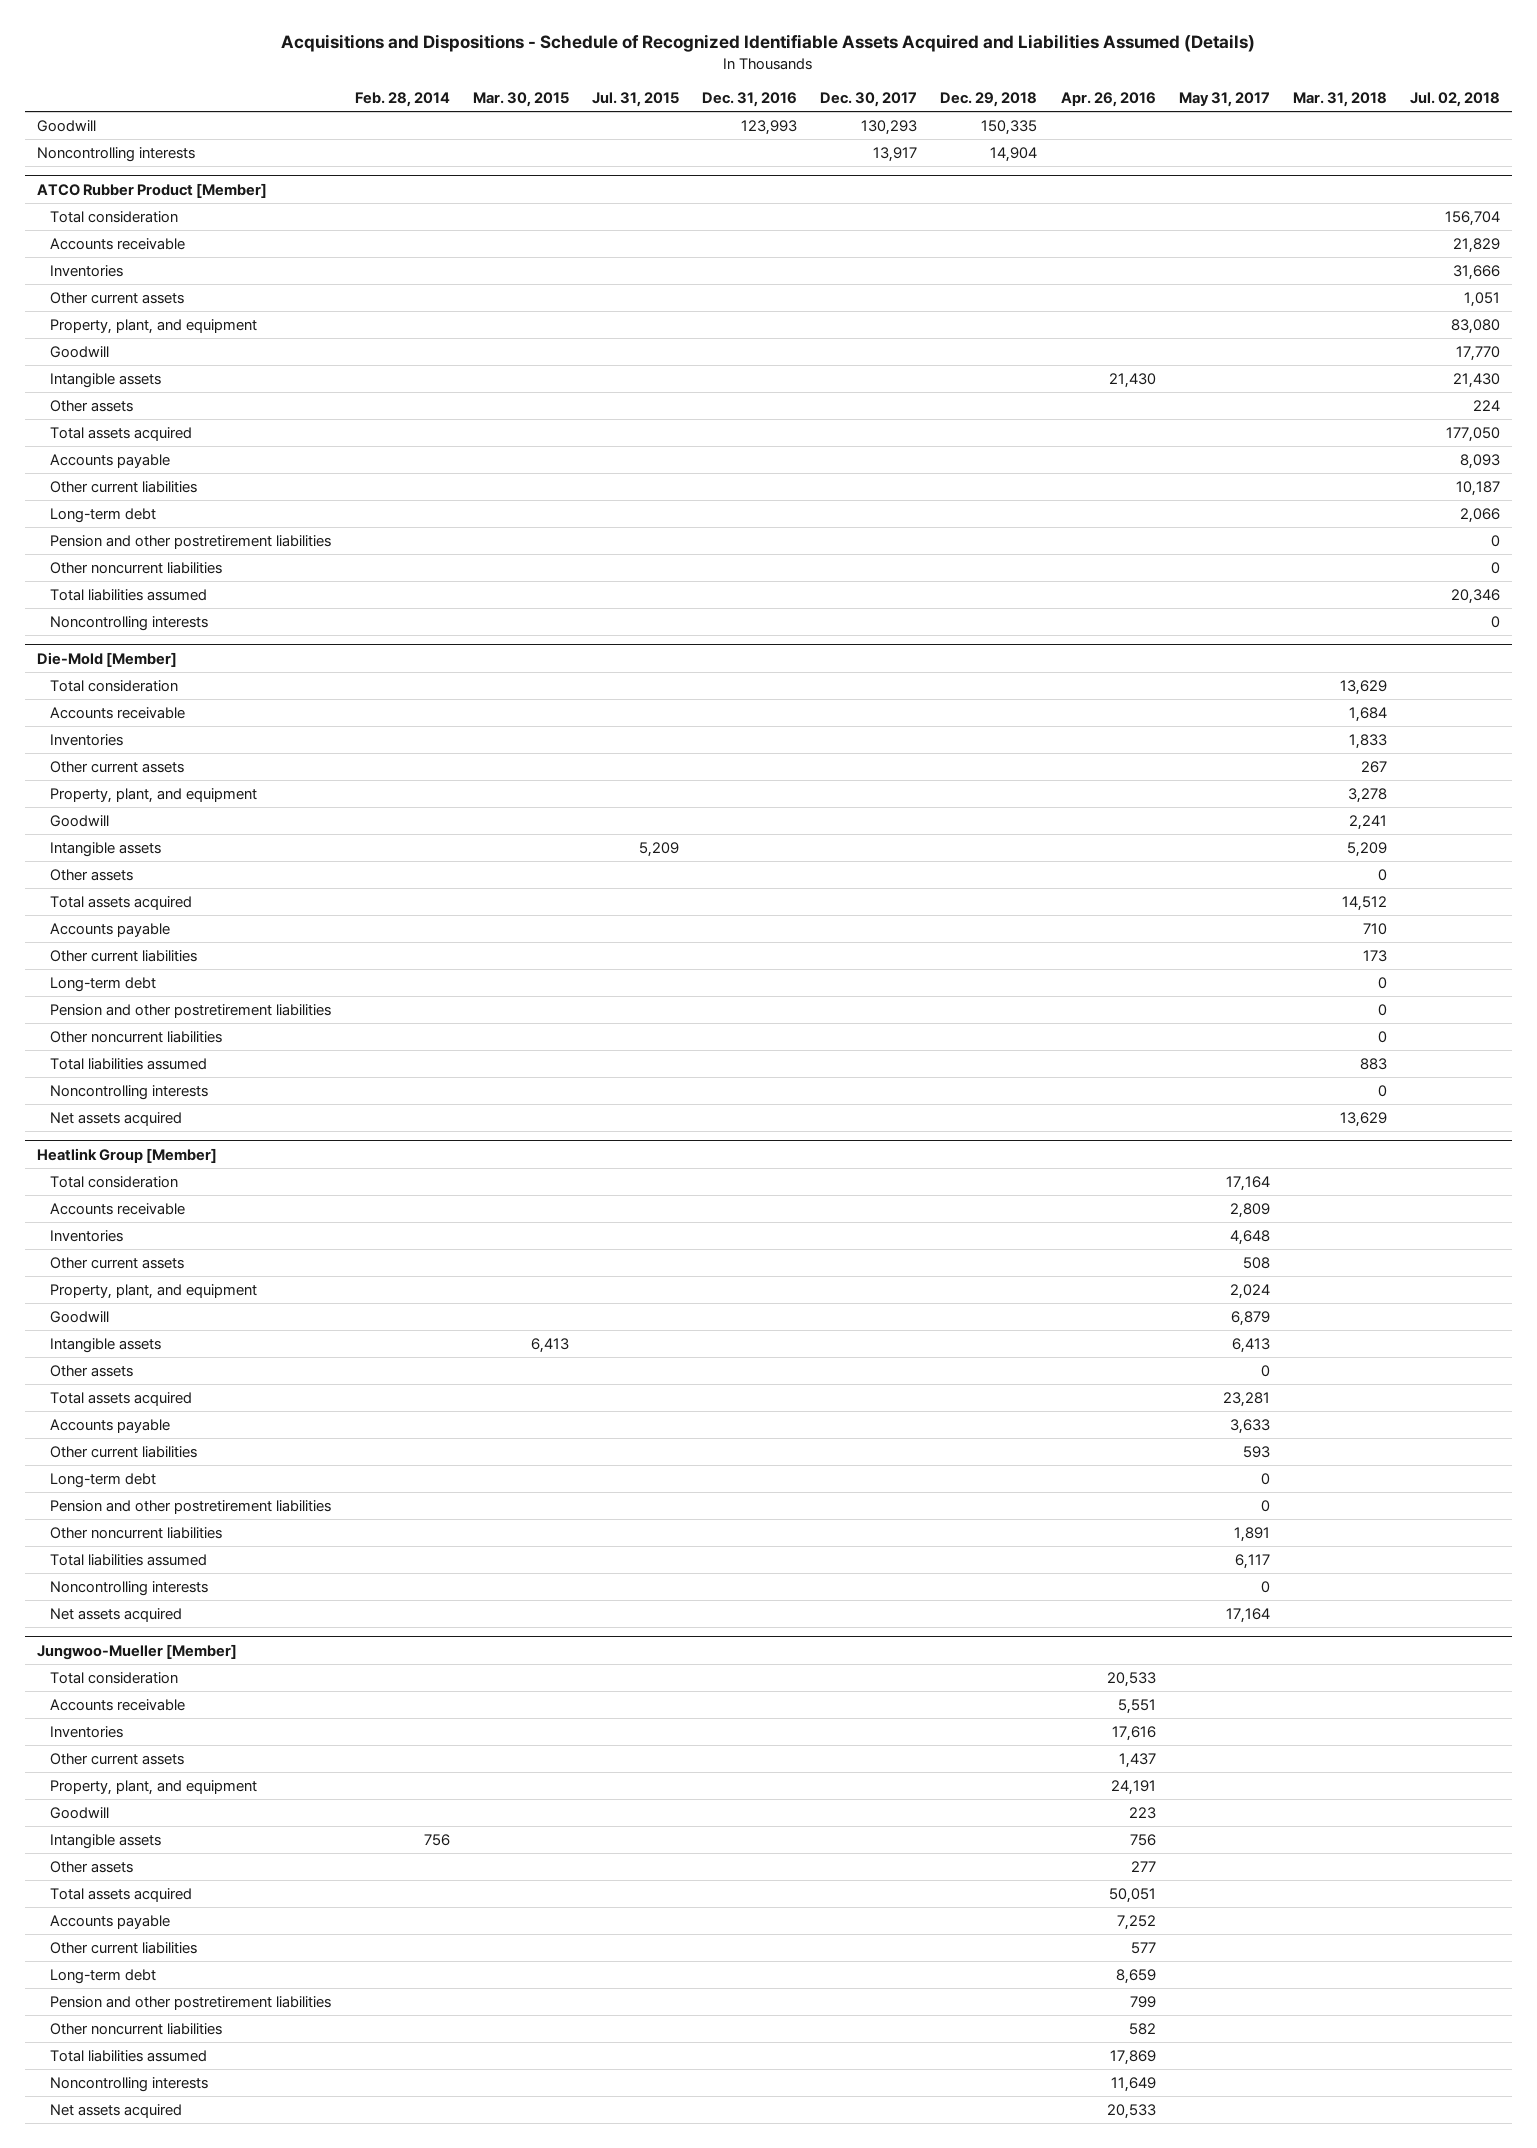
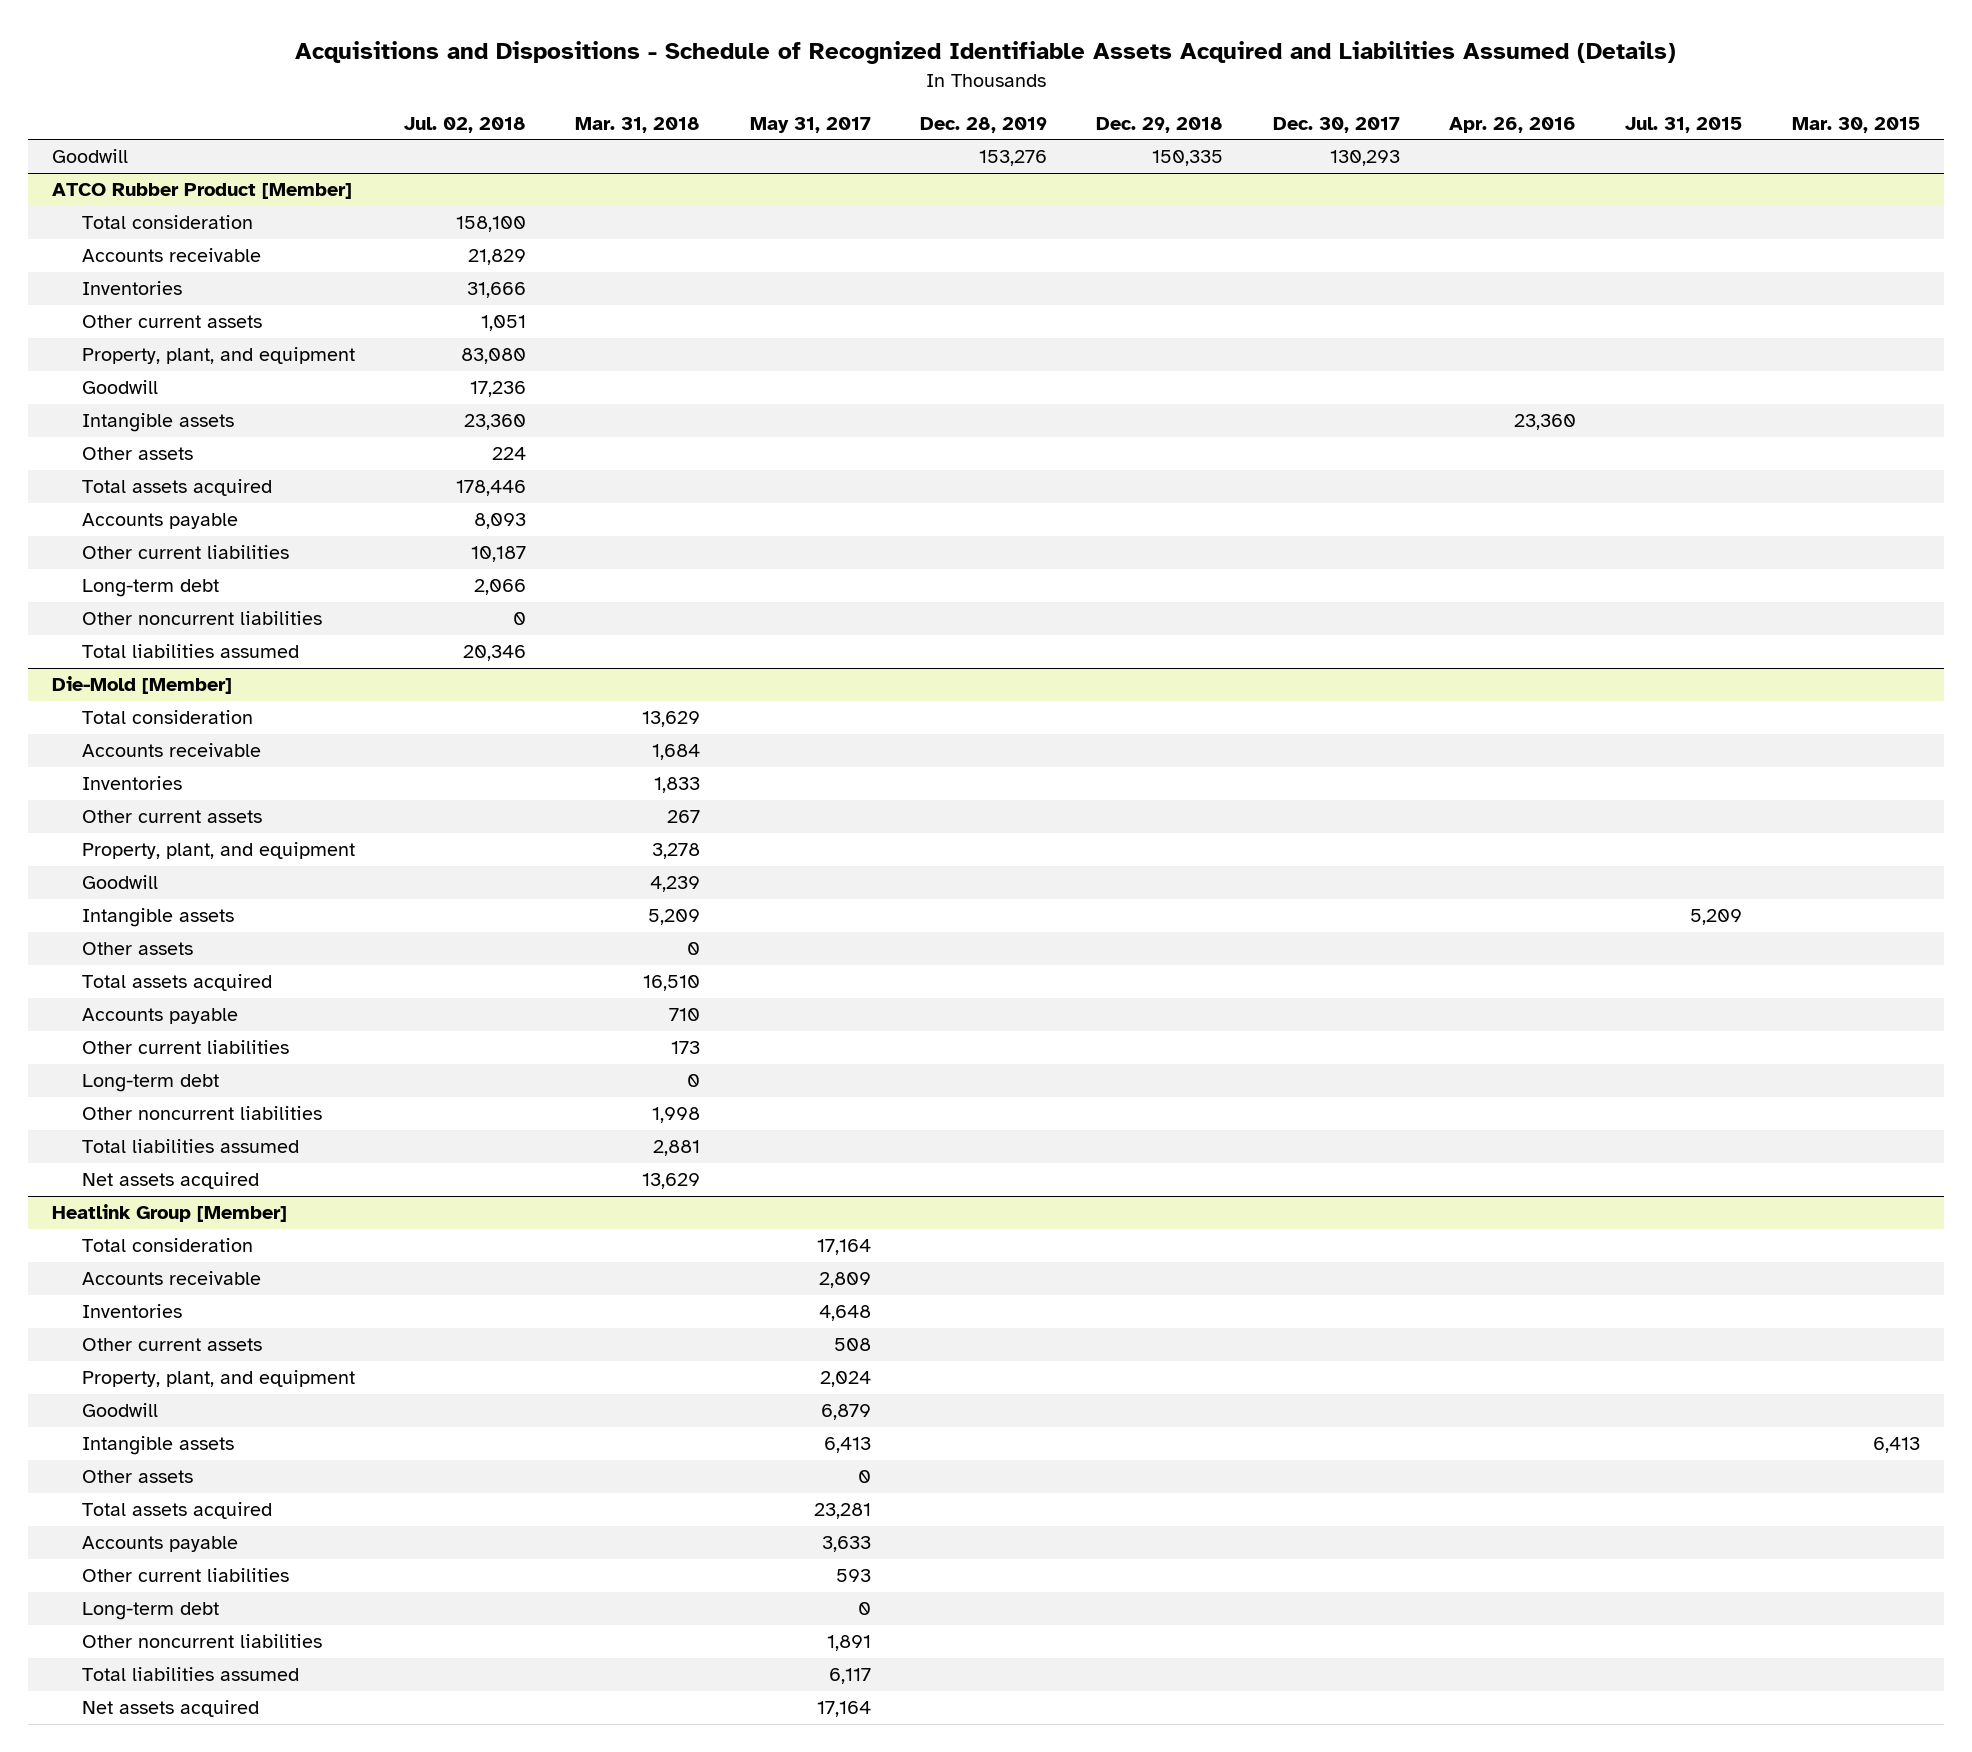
[354,91,450,107] Feb. 28, 2014 -> none
[702,91,798,107] Dec. 31, 2016 -> none
none -> [920,116,1048,133] Dec. 28, 2019
[36,147,195,163] Noncontrolling interests -> none
[1445,211,1501,227] 156,704 -> [456,216,527,233] 158,100
[1456,346,1501,362] 17,770 -> [470,381,527,398] 17,236
[1108,373,1156,389] 21,430 -> [1514,414,1577,431] 23,360
[1453,373,1501,389] 21,430 -> [464,414,527,431] 23,360
[1446,427,1501,443] 177,050 -> [456,480,527,497] 178,446
[50,535,332,550] Pension and other postretirement liabilities -> none
[50,616,209,632] Noncontrolling interests -> none
[1348,815,1387,831] 2,241 -> [650,876,701,893] 4,239
[1341,896,1387,912] 14,512 -> [643,975,701,992] 16,510
[50,1004,332,1019] Pension and other postretirement liabilities -> none
[50,1085,209,1101] Noncontrolling interests -> none
[1377,1031,1387,1044] 0 -> [652,1107,701,1124] 1,998
[1359,1058,1387,1071] 883 -> [653,1140,701,1157] 2,881
[50,1500,332,1515] Pension and other postretirement liabilities -> none
[50,1581,209,1597] Noncontrolling interests -> none
[36,1643,237,1660] Jungwoo-Mueller [Member] -> none
[50,1672,179,1685] Total consideration -> none
[50,1699,186,1712] Accounts receivable -> none
[50,1726,124,1739] Inventories -> none
[50,1753,185,1766] Other current assets -> none
[50,1780,258,1796] Property, plant, and equipment -> none
[50,1807,110,1820] Goodwill -> none
[50,1834,162,1850] Intangible assets -> none
[50,1861,134,1874] Other assets -> none
[50,1888,193,1903] Total assets acquired -> none
[50,1915,171,1930] Accounts payable -> none
[50,1942,198,1955] Other current liabilities -> none
[50,1969,157,1985] Long-term debt -> none
[50,1996,332,2011] Pension and other postretirement liabilities -> none
[50,2023,223,2036] Other noncurrent liabilities -> none
[50,2050,208,2063] Total liabilities assumed -> none
[50,2077,209,2093] Noncontrolling interests -> none
[50,2104,183,2119] Net assets acquired -> none

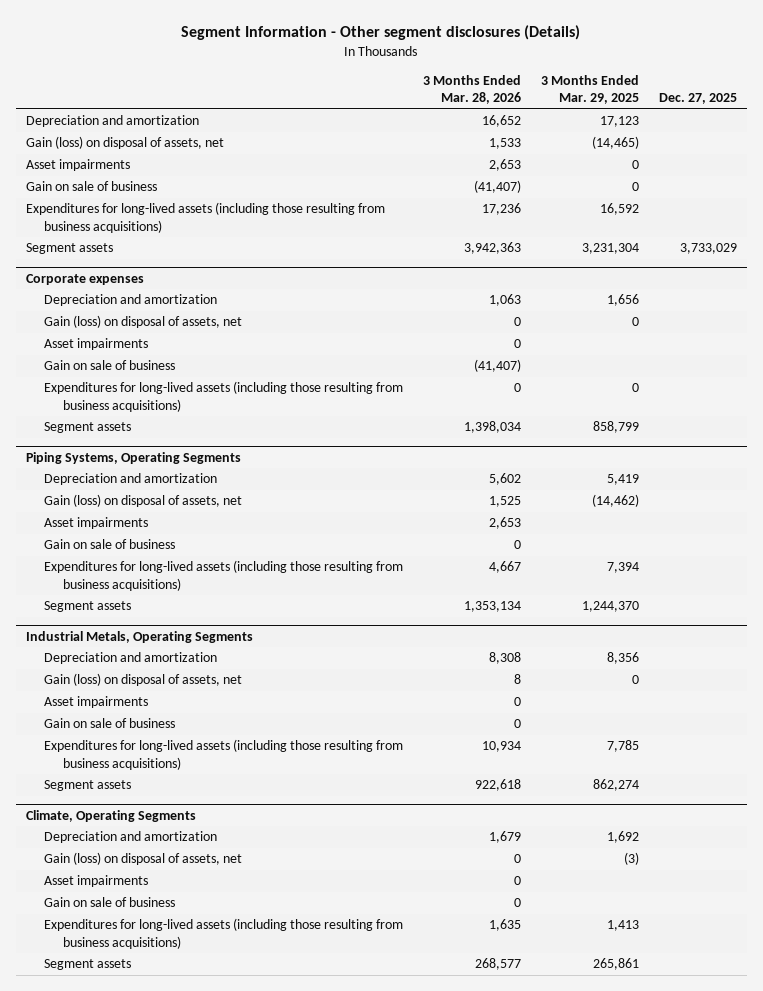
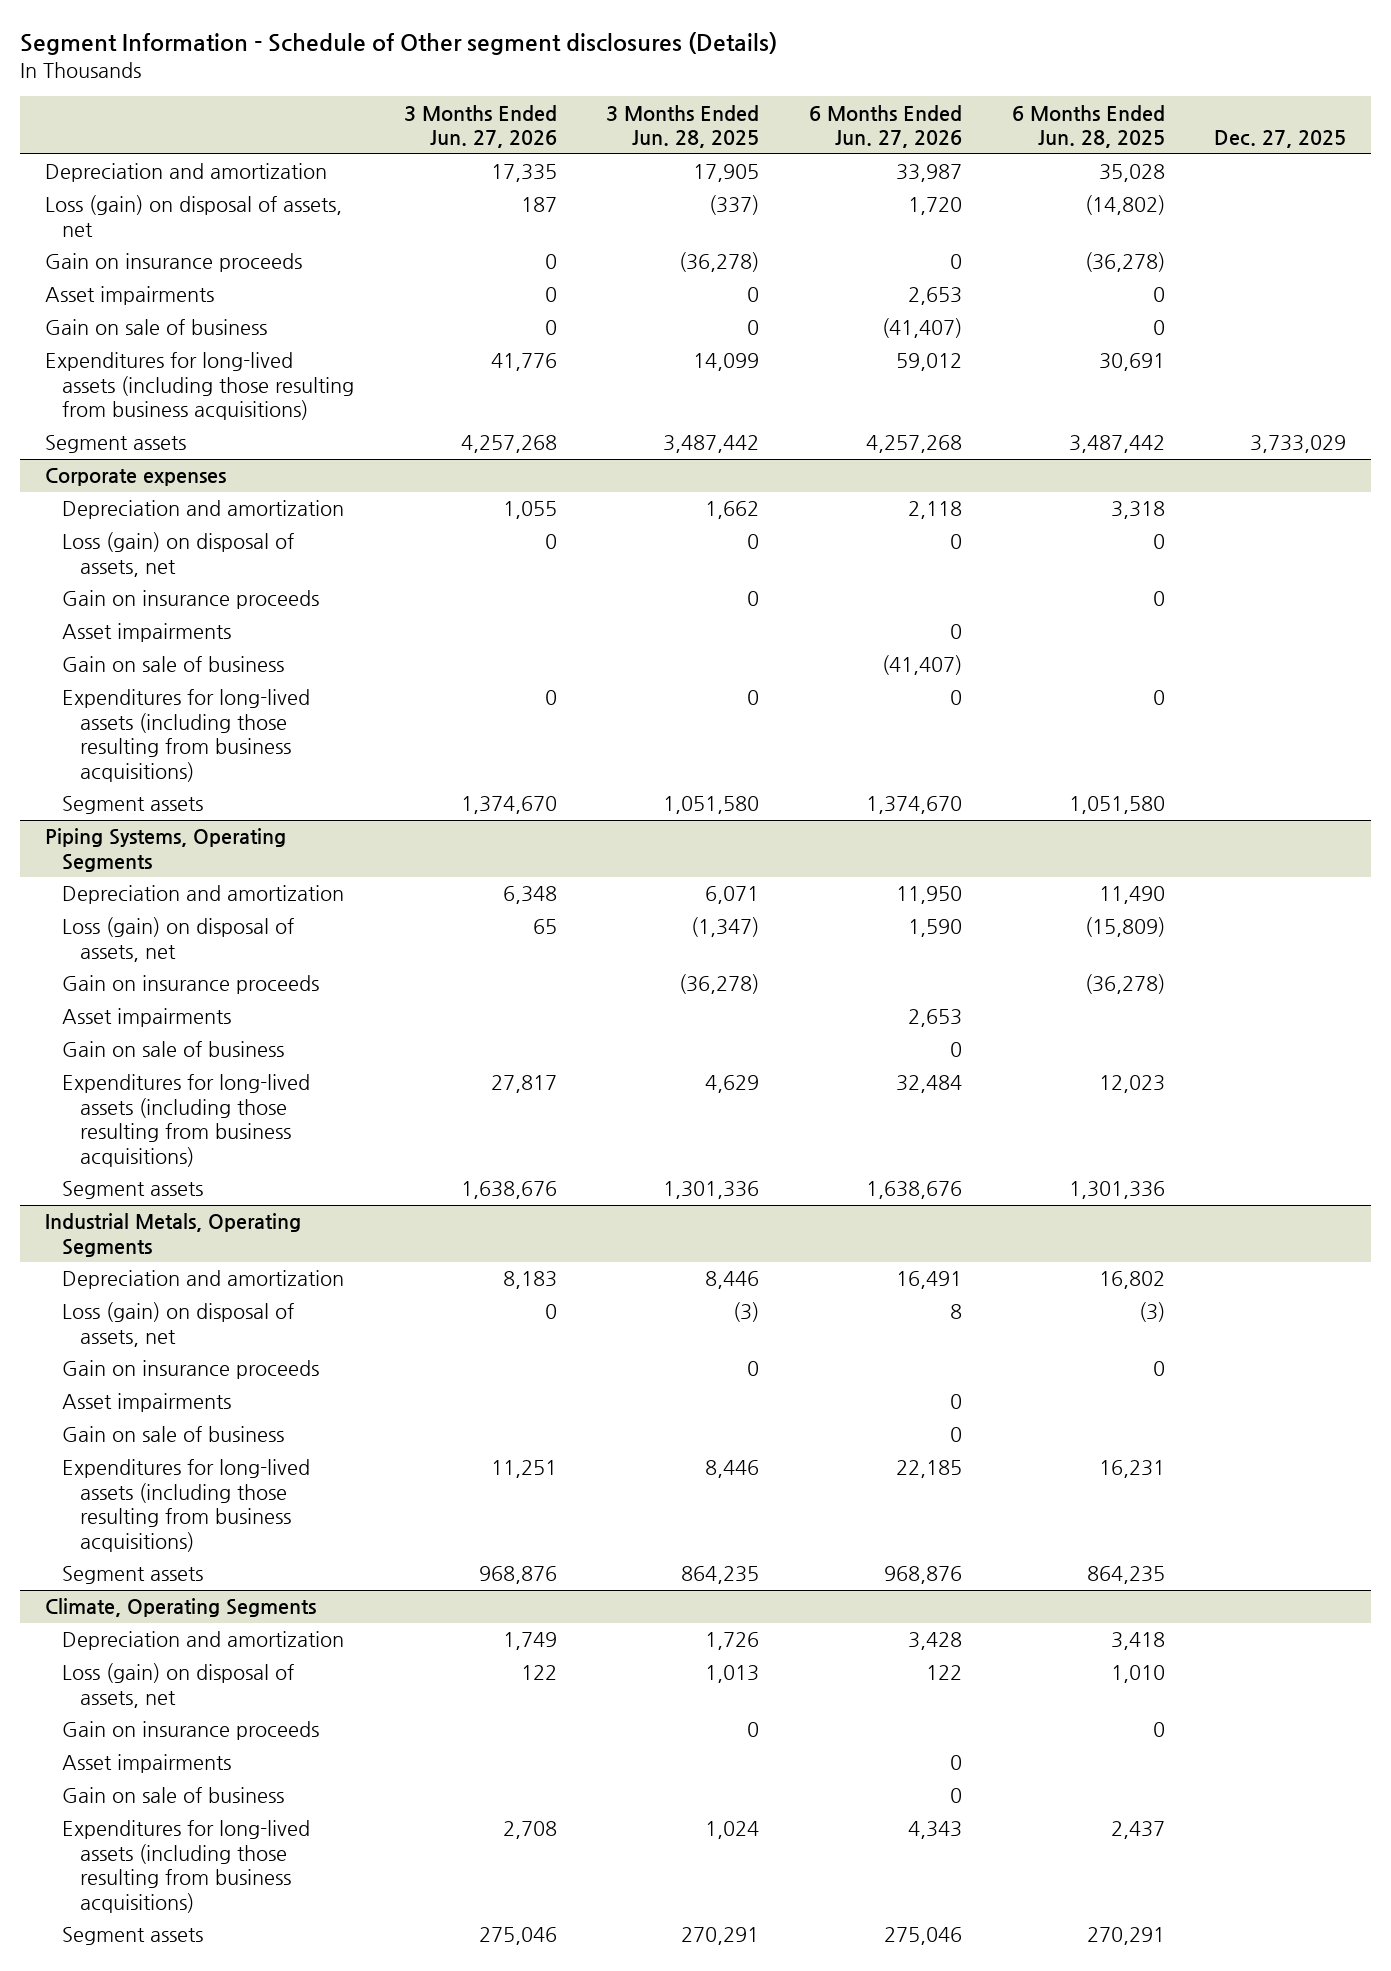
[181,25,581,41] Segment Information - Other segment disclosures (Details) -> [19,32,777,56] Segment Information - Schedule of Other segment disclosures (Details)
[423,74,522,105] 3 Months Ended Mar. 28, 2026 -> none
[541,74,640,105] 3 Months Ended Mar. 29, 2025 -> none
none -> [403,104,557,149] 3 Months Ended Jun. 27, 2026
none -> [606,104,760,149] 3 Months Ended Jun. 28, 2025
none -> [809,104,963,149] 6 Months Ended Jun. 27, 2026
none -> [1011,104,1165,149] 6 Months Ended Jun. 28, 2025
[25,136,224,150] Gain (loss) on disposal of assets, net -> [44,195,342,237] Loss (gain) on disposal of assets, net
none -> [44,253,302,273] Gain on insurance proceeds
[44,315,243,329] Gain (loss) on disposal of assets, net -> [62,532,295,577] Loss (gain) on disposal of assets, net
none -> [62,590,320,610] Gain on insurance proceeds
[44,494,243,508] Gain (loss) on disposal of assets, net -> [62,917,295,962] Loss (gain) on disposal of assets, net
none -> [62,975,320,995] Gain on insurance proceeds
[44,673,243,687] Gain (loss) on disposal of assets, net -> [62,1302,295,1347] Loss (gain) on disposal of assets, net
none -> [62,1360,320,1380] Gain on insurance proceeds
[44,852,243,866] Gain (loss) on disposal of assets, net -> [62,1663,295,1708] Loss (gain) on disposal of assets, net
none -> [62,1721,320,1741] Gain on insurance proceeds

